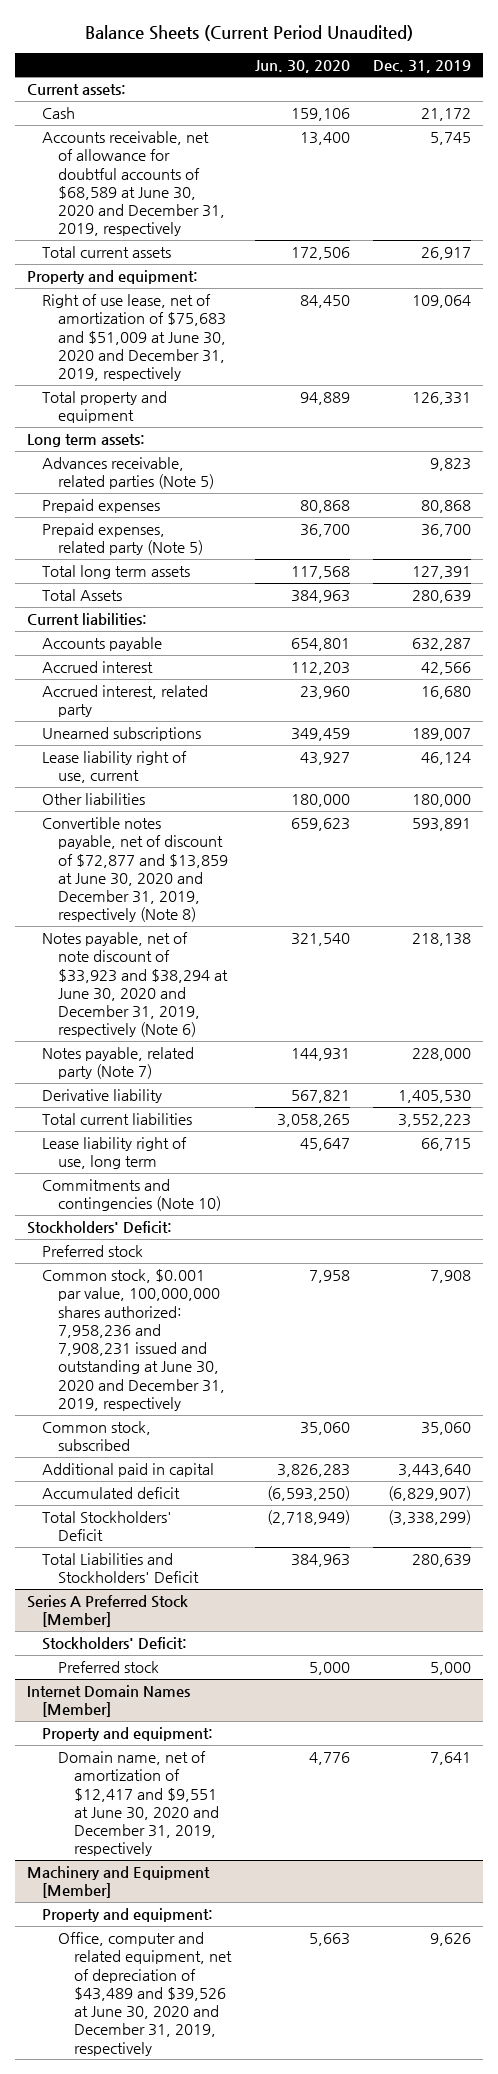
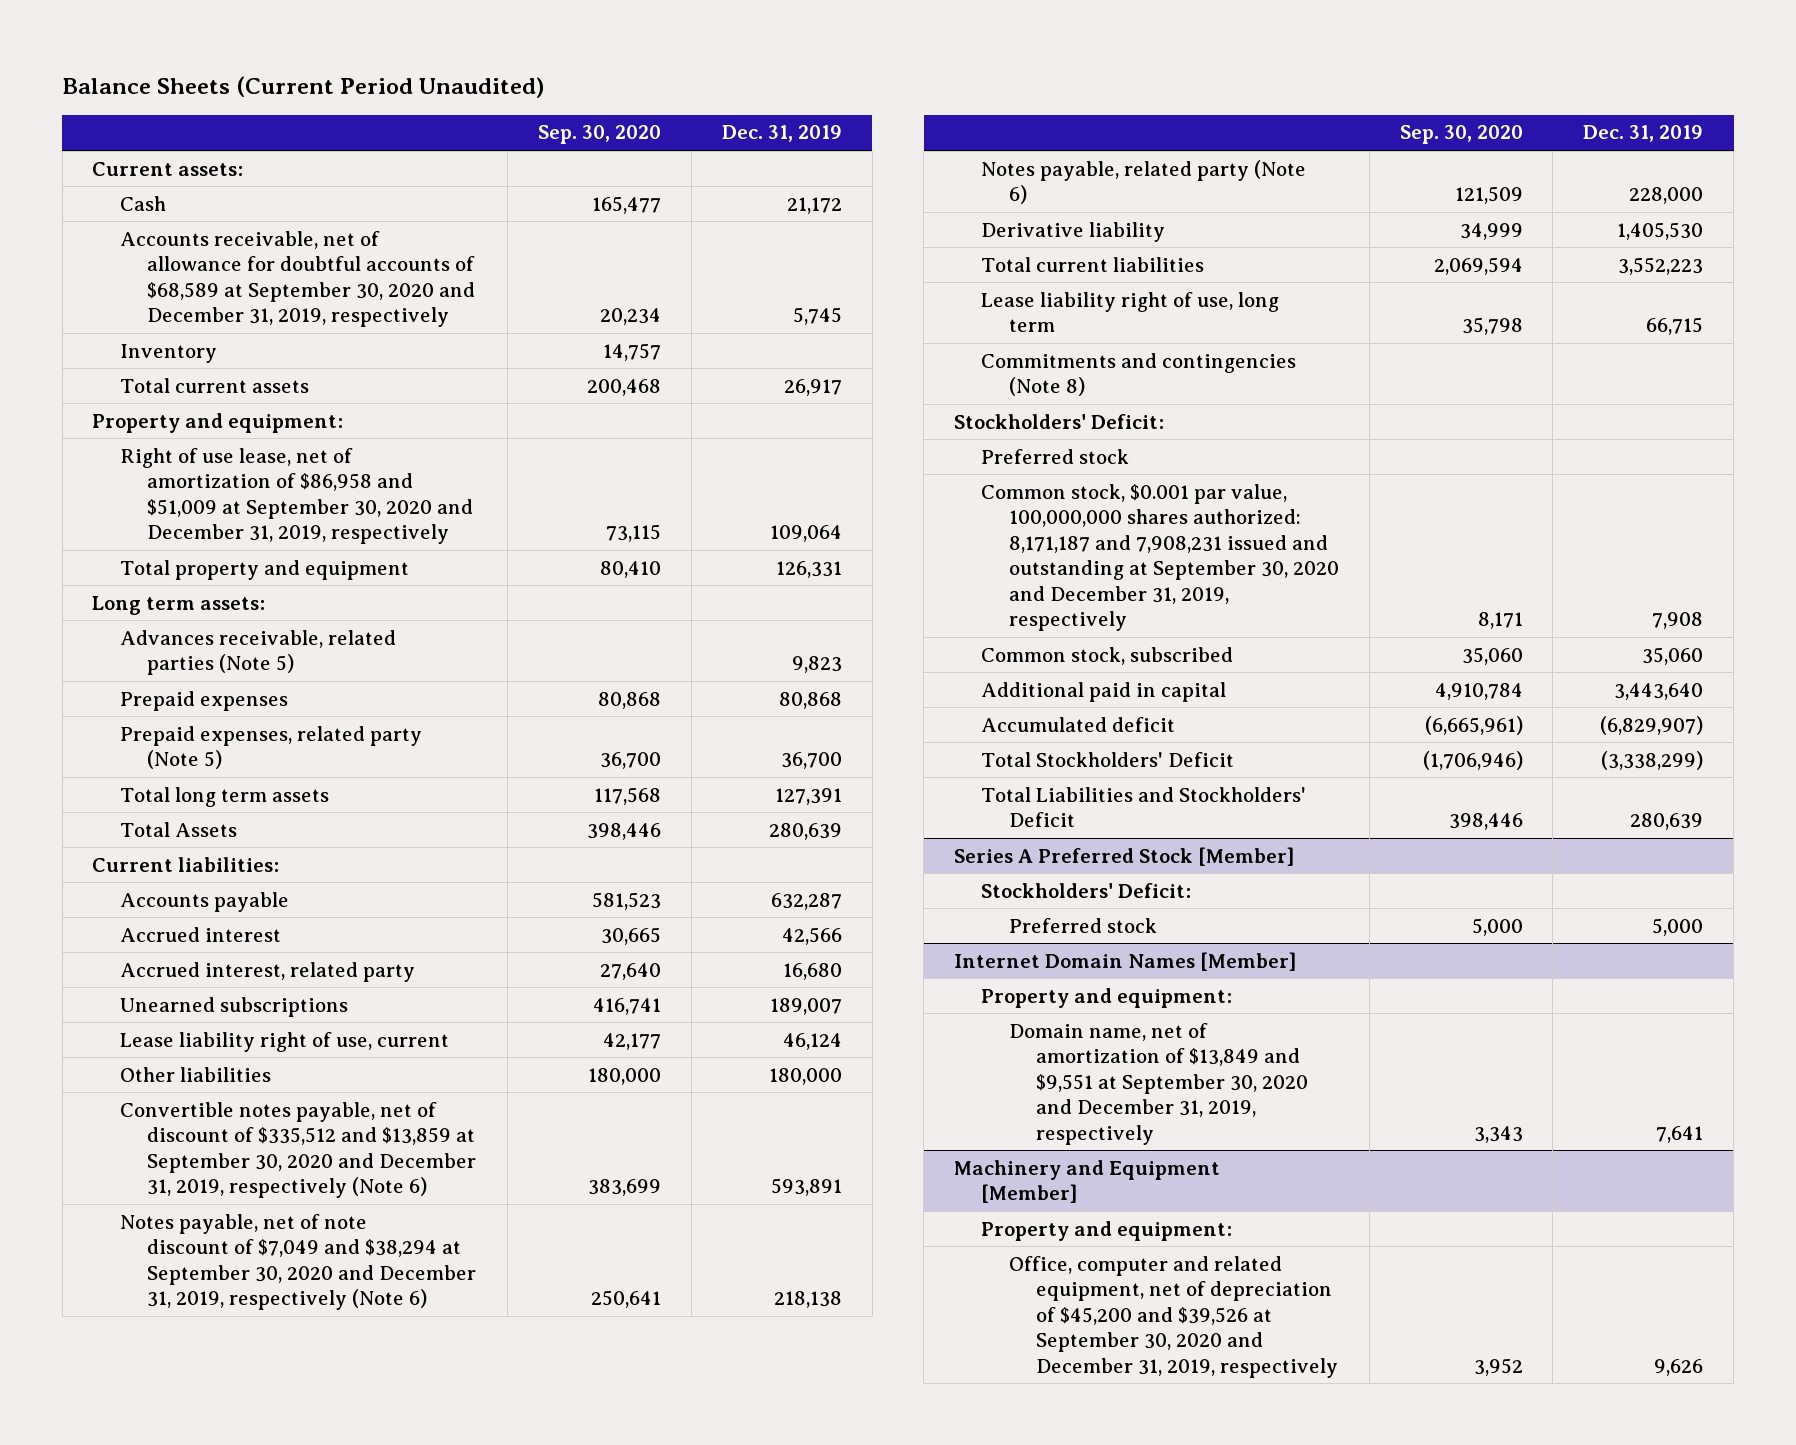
[254,59,350,73] Jun. 30, 2020 -> none
none -> [538,125,662,145] Sep. 30, 2020
[42,130,226,237] Accounts receivable, net of allowance for doubtful accounts of $68,589 at June 30, 2020 and December 31, 2019, respectively -> [119,230,476,328] Accounts receivable, net of allowance for doubtful accounts of $68,589 at September 30, 2020 and December 31, 2019, respectively
none -> [119,343,217,363] Inventory
[42,293,227,382] Right of use lease, net of amortization of $75,683 and $51,009 at June 30, 2020 and December 31, 2019, respectively -> [119,447,474,545] Right of use lease, net of amortization of $86,958 and $51,009 at September 30, 2020 and December 31, 2019, respectively
[42,816,229,923] Convertible notes payable, net of discount of $72,877 and $13,859 at June 30, 2020 and December 31, 2019, respectively (Note 8) -> [119,1101,477,1199] Convertible notes payable, net of discount of $335,512 and $13,859 at September 30, 2020 and December 31, 2019, respectively (Note 6)
[42,931,229,1038] Notes payable, net of note discount of $33,923 and $38,294 at June 30, 2020 and December 31, 2019, respectively (Note 6) -> [119,1213,477,1311] Notes payable, net of note discount of $7,049 and $38,294 at September 30, 2020 and December 31, 2019, respectively (Note 6)
[42,1046,195,1080] Notes payable, related party (Note 7) -> [981,159,1307,205] Notes payable, related party (Note 6)
[42,1178,222,1212] Commitments and contingencies (Note 10) -> [981,352,1297,397] Commitments and contingencies (Note 8)
[42,1268,226,1412] Common stock, $0.001 par value, 100,000,000 shares authorized: 7,958,236 and 7,908,231 issued and outstanding at June 30, 2020 and December 31, 2019, respectively -> [981,483,1339,632] Common stock, $0.001 par value, 100,000,000 shares authorized: 8,171,187 and 7,908,231 issued and outstanding at September 30, 2020 and December 31, 2019, respectively
[58,1750,220,1857] Domain name, net of amortization of $12,417 and $9,551 at June 30, 2020 and December 31, 2019, respectively -> [1008,1022,1309,1145] Domain name, net of amortization of $13,849 and $9,551 at September 30, 2020 and December 31, 2019, respectively
[58,1931,233,2056] Office, computer and related equipment, net of depreciation of $43,489 and $39,526 at June 30, 2020 and December 31, 2019, respectively -> [1008,1255,1339,1378] Office, computer and related equipment, net of depreciation of $45,200 and $39,526 at September 30, 2020 and December 31, 2019, respectively

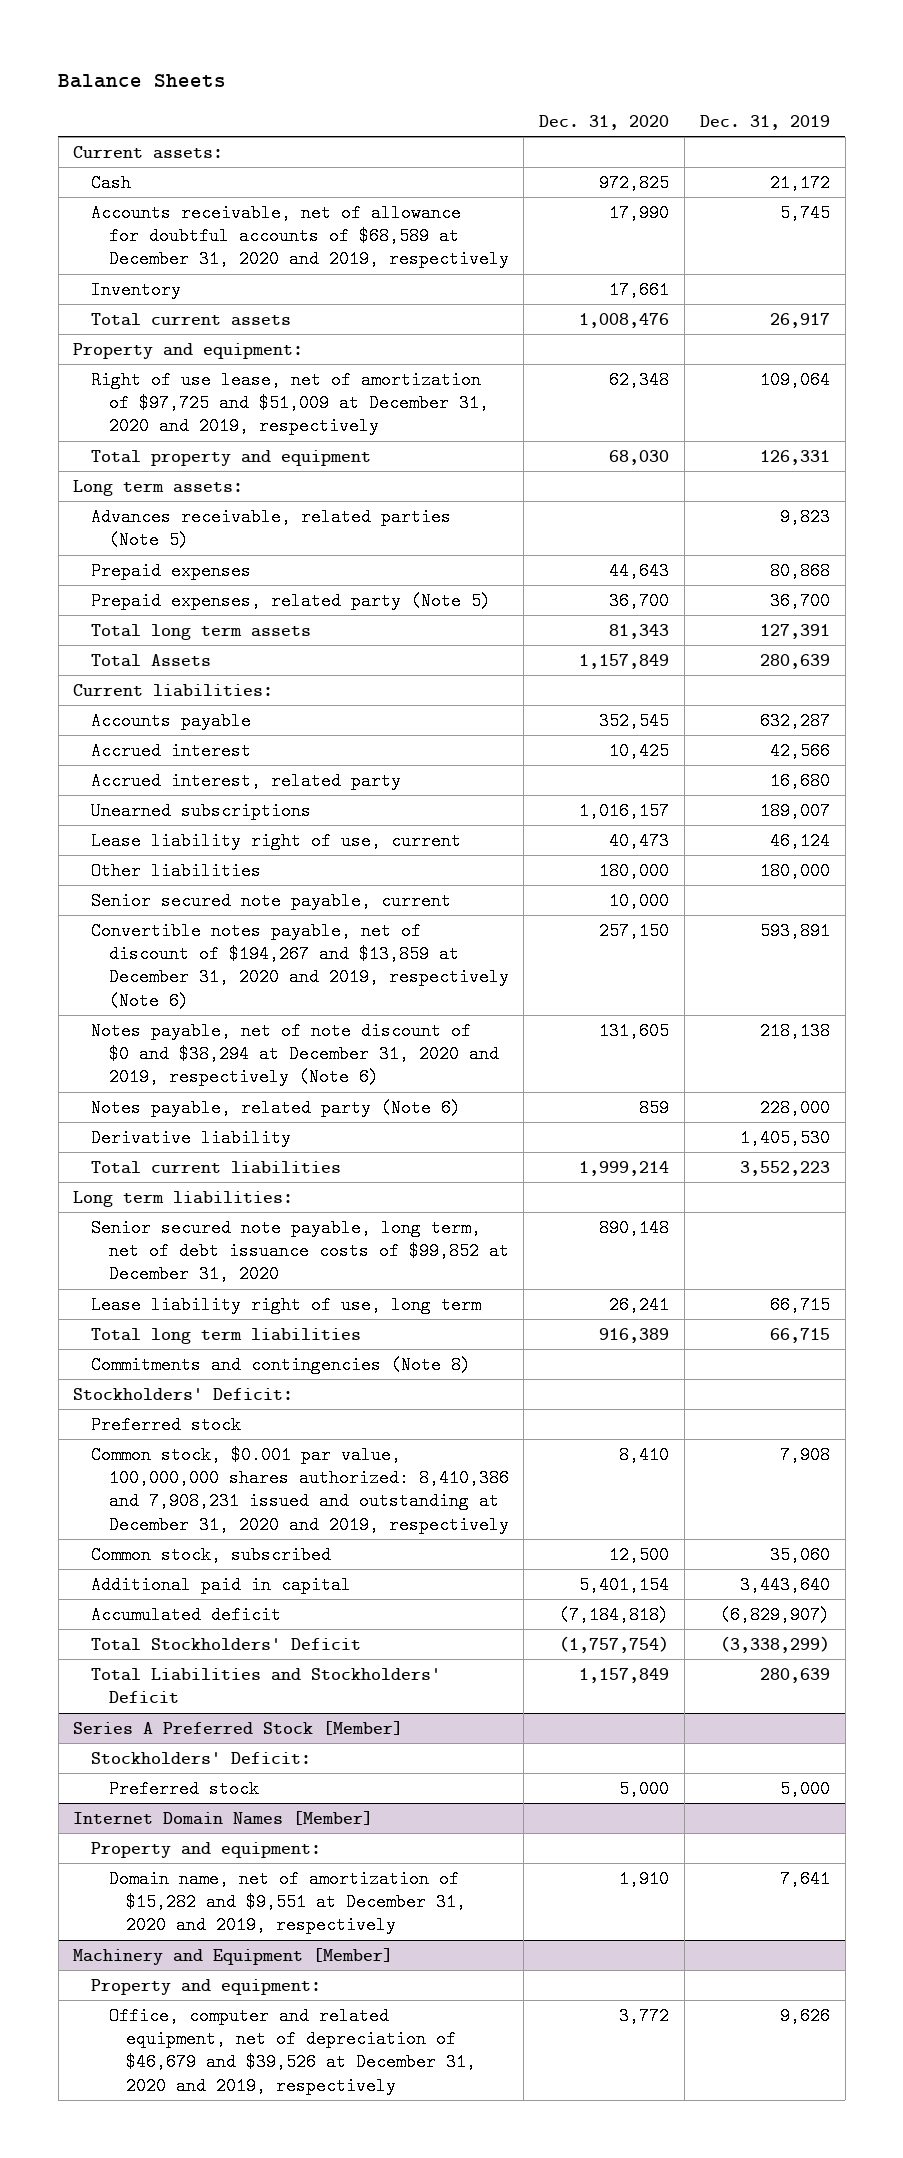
[62,76,545,99] Balance Sheets (Current Period Unaudited) -> [58,74,227,89] Balance Sheets
[538,125,662,145] Sep. 30, 2020 -> none
none -> [539,114,670,130] Dec. 31, 2020
[119,230,476,328] Accounts receivable, net of allowance for doubtful accounts of $68,589 at September 30, 2020 and December 31, 2019, respectively -> [90,203,509,269] Accounts receivable, net of allowance for doubtful accounts of $68,589 at December 31, 2020 and 2019, respectively
[119,447,474,545] Right of use lease, net of amortization of $86,958 and $51,009 at September 30, 2020 and December 31, 2019, respectively -> [90,370,489,436] Right of use lease, net of amortization of $97,725 and $51,009 at December 31, 2020 and 2019, respectively
none -> [90,891,451,910] Senior secured note payable, current
[119,1101,477,1199] Convertible notes payable, net of discount of $335,512 and $13,859 at September 30, 2020 and December 31, 2019, respectively (Note 6) -> [90,921,509,1010] Convertible notes payable, net of discount of $194,267 and $13,859 at December 31, 2020 and 2019, respectively (Note 6)
[119,1213,477,1311] Notes payable, net of note discount of $7,049 and $38,294 at September 30, 2020 and December 31, 2019, respectively (Note 6) -> [90,1021,499,1087] Notes payable, net of note discount of $0 and $38,294 at December 31, 2020 and 2019, respectively (Note 6)
none -> [73,1190,294,1207] Long term liabilities:
none -> [90,1218,509,1284] Senior secured note payable, long term, net of debt issuance costs of $99,852 at December 31, 2020
none -> [90,1327,361,1344] Total long term liabilities
[981,483,1339,632] Common stock, $0.001 par value, 100,000,000 shares authorized: 8,171,187 and 7,908,231 issued and outstanding at September 30, 2020 and December 31, 2019, respectively -> [90,1445,509,1534] Common stock, $0.001 par value, 100,000,000 shares authorized: 8,410,386 and 7,908,231 issued and outstanding at December 31, 2020 and 2019, respectively
[1008,1022,1309,1145] Domain name, net of amortization of $13,849 and $9,551 at September 30, 2020 and December 31, 2019, respectively -> [108,1869,467,1935] Domain name, net of amortization of $15,282 and $9,551 at December 31, 2020 and 2019, respectively
[1008,1255,1339,1378] Office, computer and related equipment, net of depreciation of $45,200 and $39,526 at September 30, 2020 and December 31, 2019, respectively -> [108,2006,477,2095] Office, computer and related equipment, net of depreciation of $46,679 and $39,526 at December 31, 2020 and 2019, respectively

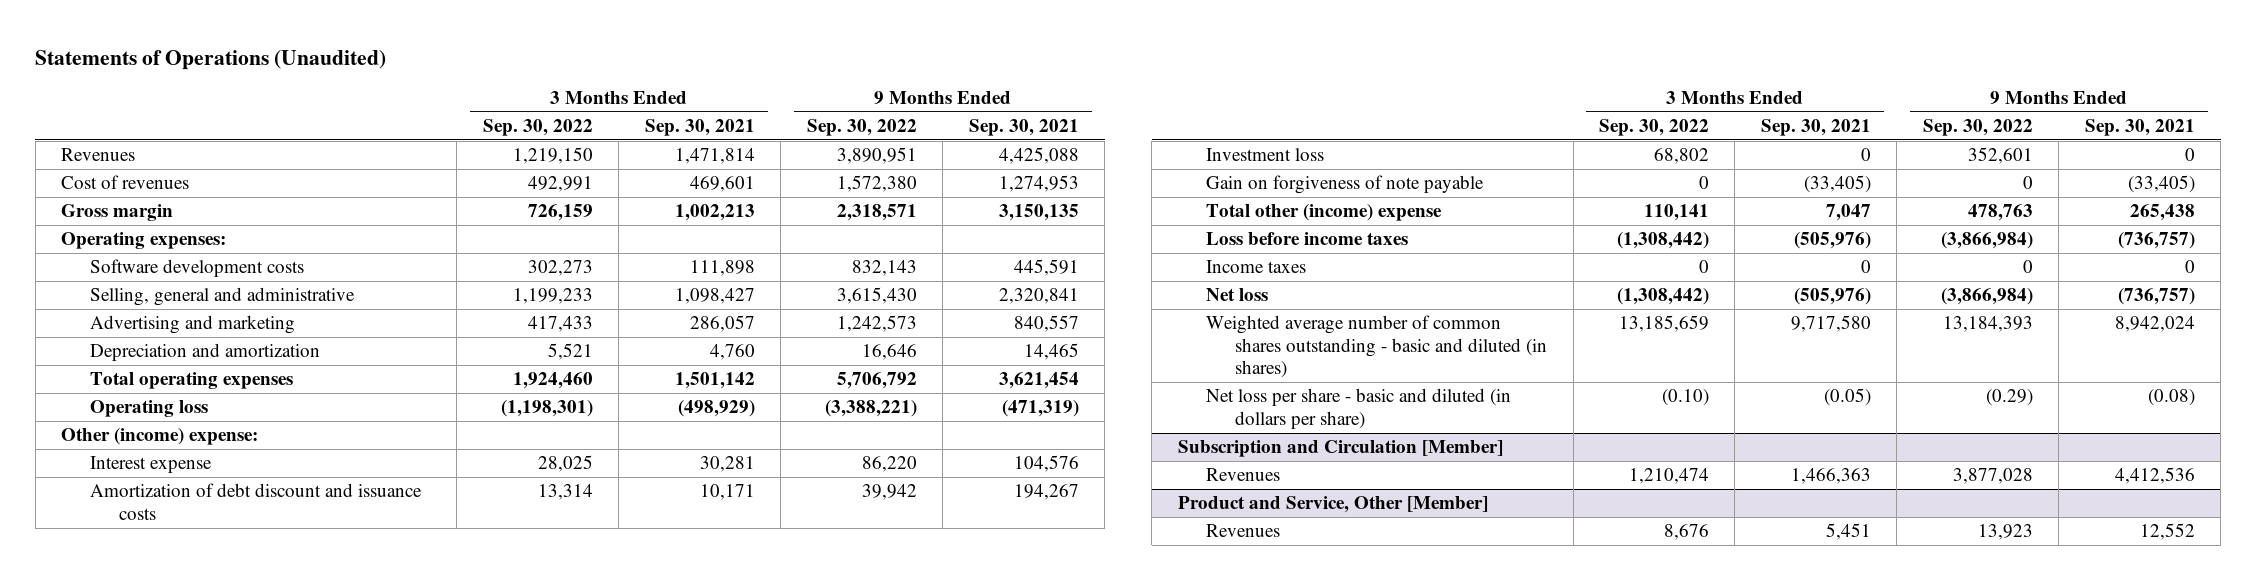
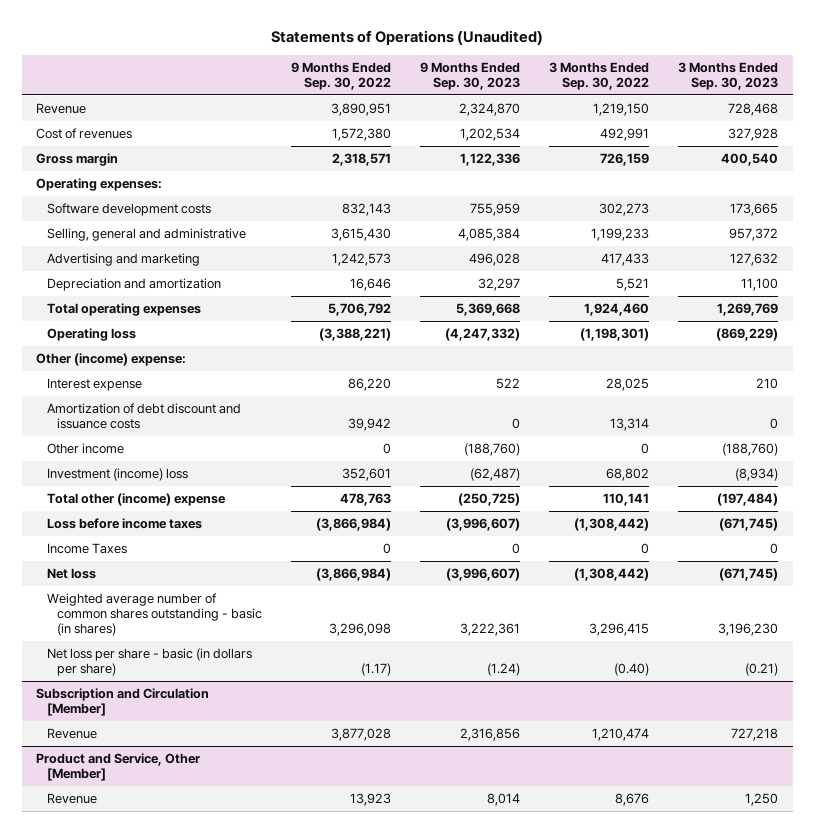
[644,118,755,136] Sep. 30, 2021 -> none
[968,118,1079,136] Sep. 30, 2021 -> none
none -> [420,61,521,90] 9 Months Ended Sep. 30, 2023
none -> [678,61,779,90] 3 Months Ended Sep. 30, 2023
[61,148,136,162] Revenues -> [36,102,87,114] Revenue
[1206,175,1485,195] Gain on forgiveness of note payable -> none
none -> [46,442,124,454] Other income
[1206,148,1325,162] Investment loss -> [46,467,188,481] Investment (income) loss
[1206,260,1307,274] Income taxes -> [46,542,127,554] Income Taxes
[1206,315,1548,379] Weighted average number of common shares outstanding - basic and diluted (in shares) -> [46,592,263,637] Weighted average number of common shares outstanding - basic (in shares)
[1619,315,1710,333] 13,185,659 -> [589,623,650,637] 3,296,415
[1942,316,2033,333] 13,184,393 -> [329,623,392,637] 3,296,098
[1206,388,1512,429] Net loss per share - basic and diluted (in dollars per share) -> [46,647,252,677] Net loss per share - basic (in dollars per share)
[1662,389,1710,407] (0.10) -> [614,663,650,677] (0.40)
[1985,389,2033,407] (0.29) -> [361,663,392,677] (1.17)
[1206,468,1281,482] Revenues -> [46,727,97,739] Revenue
[1206,524,1281,538] Revenues -> [46,792,97,804] Revenue

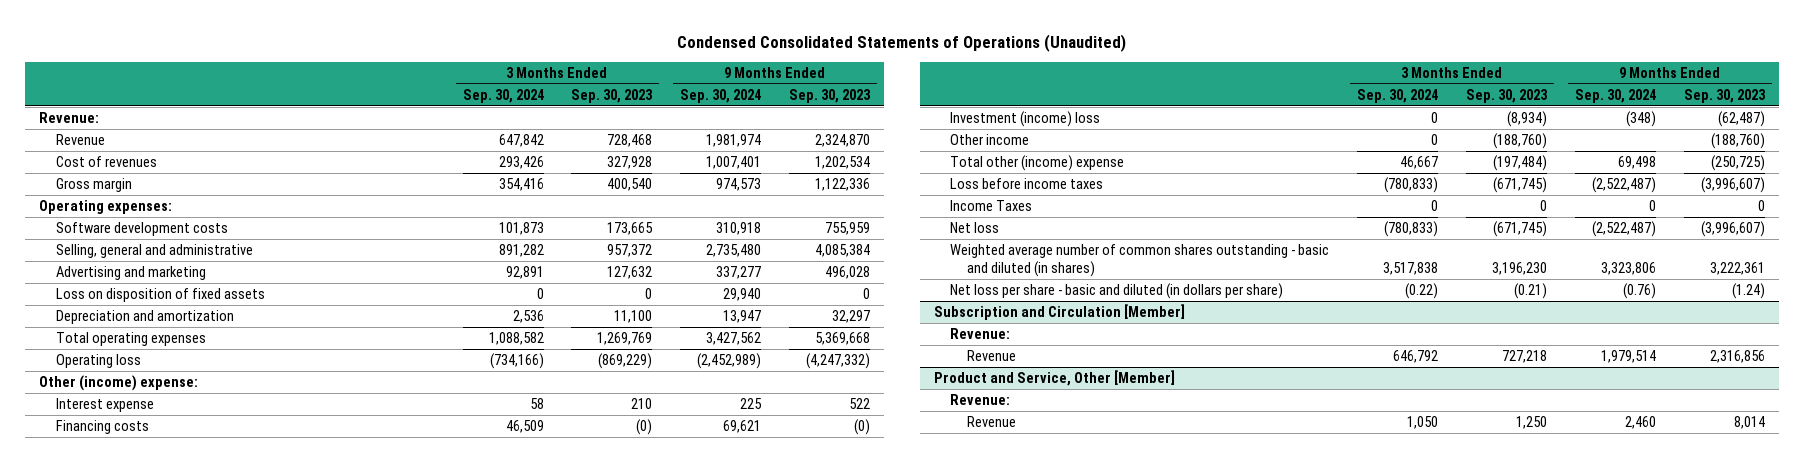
[271,29,544,45] Statements of Operations (Unaudited) -> [677,33,1127,52] Condensed Consolidated Statements of Operations (Unaudited)
[291,61,392,90] 9 Months Ended Sep. 30, 2022 -> none
[549,61,650,90] 3 Months Ended Sep. 30, 2022 -> none
none -> [462,88,544,103] Sep. 30, 2024
none -> [680,88,762,103] Sep. 30, 2024
none -> [39,112,100,124] Revenue:
none -> [55,288,265,303] Loss on disposition of fixed assets
[46,402,241,430] Amortization of debt discount and issuance costs -> none
none -> [55,420,149,435] Financing costs
[46,442,124,454] Other income -> [950,134,1030,146] Other income
[46,592,263,637] Weighted average number of common shares outstanding - basic (in shares) -> [950,244,1330,277] Weighted average number of common shares outstanding - basic and diluted (in shares)
[46,647,252,677] Net loss per share - basic (in dollars per share) -> [950,283,1284,300] Net loss per share - basic and diluted (in dollars per share)
none -> [950,328,1011,340] Revenue:
none -> [950,394,1011,406] Revenue:

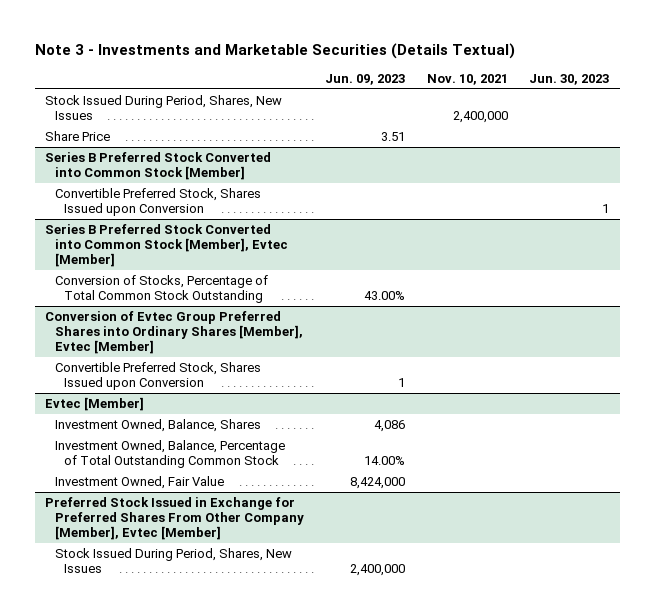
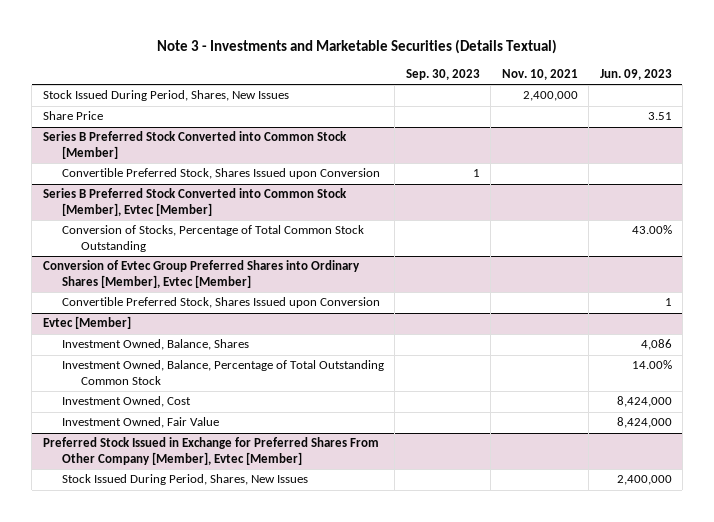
[529,73,610,85] Jun. 30, 2023 -> none
none -> [405,69,480,81] Sep. 30, 2023
none -> [61,396,191,408] Investment Owned, Cost

